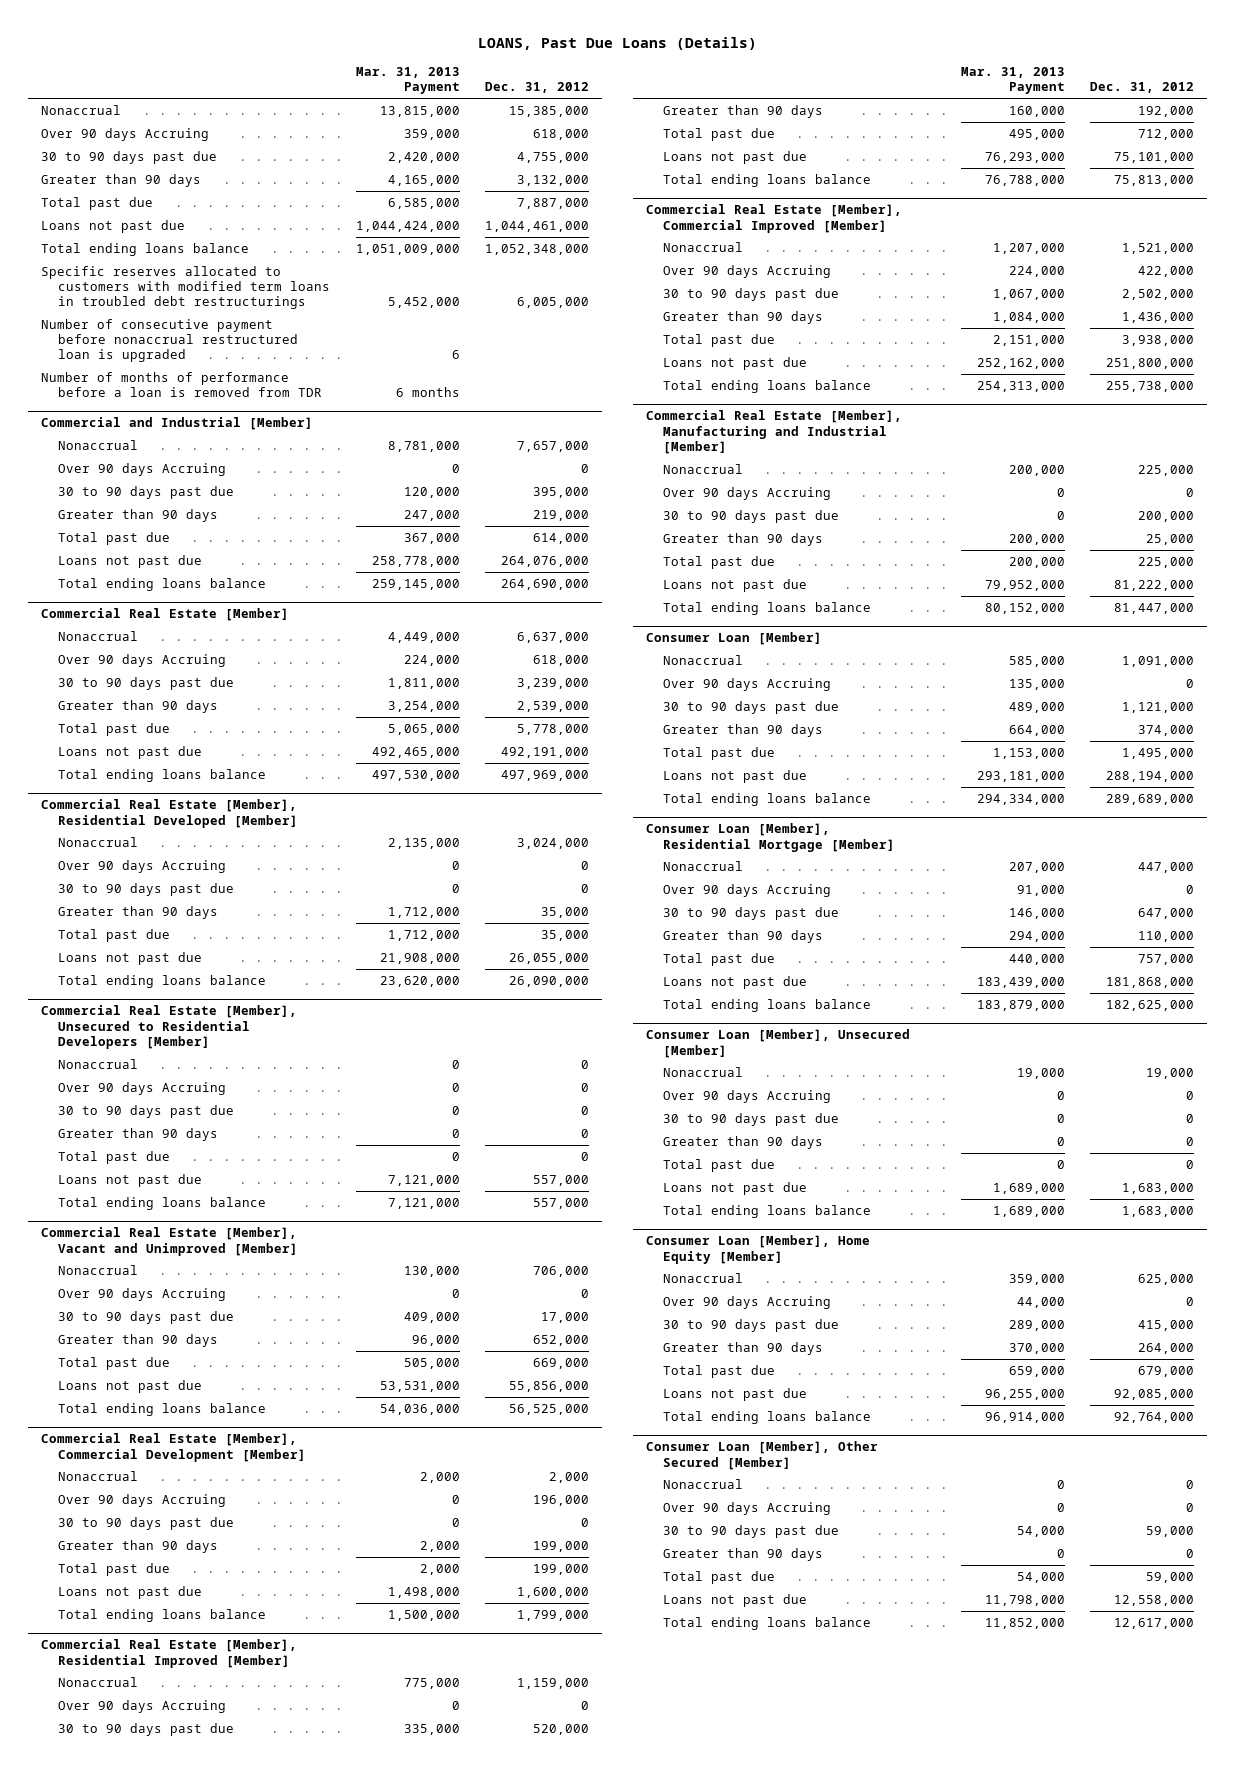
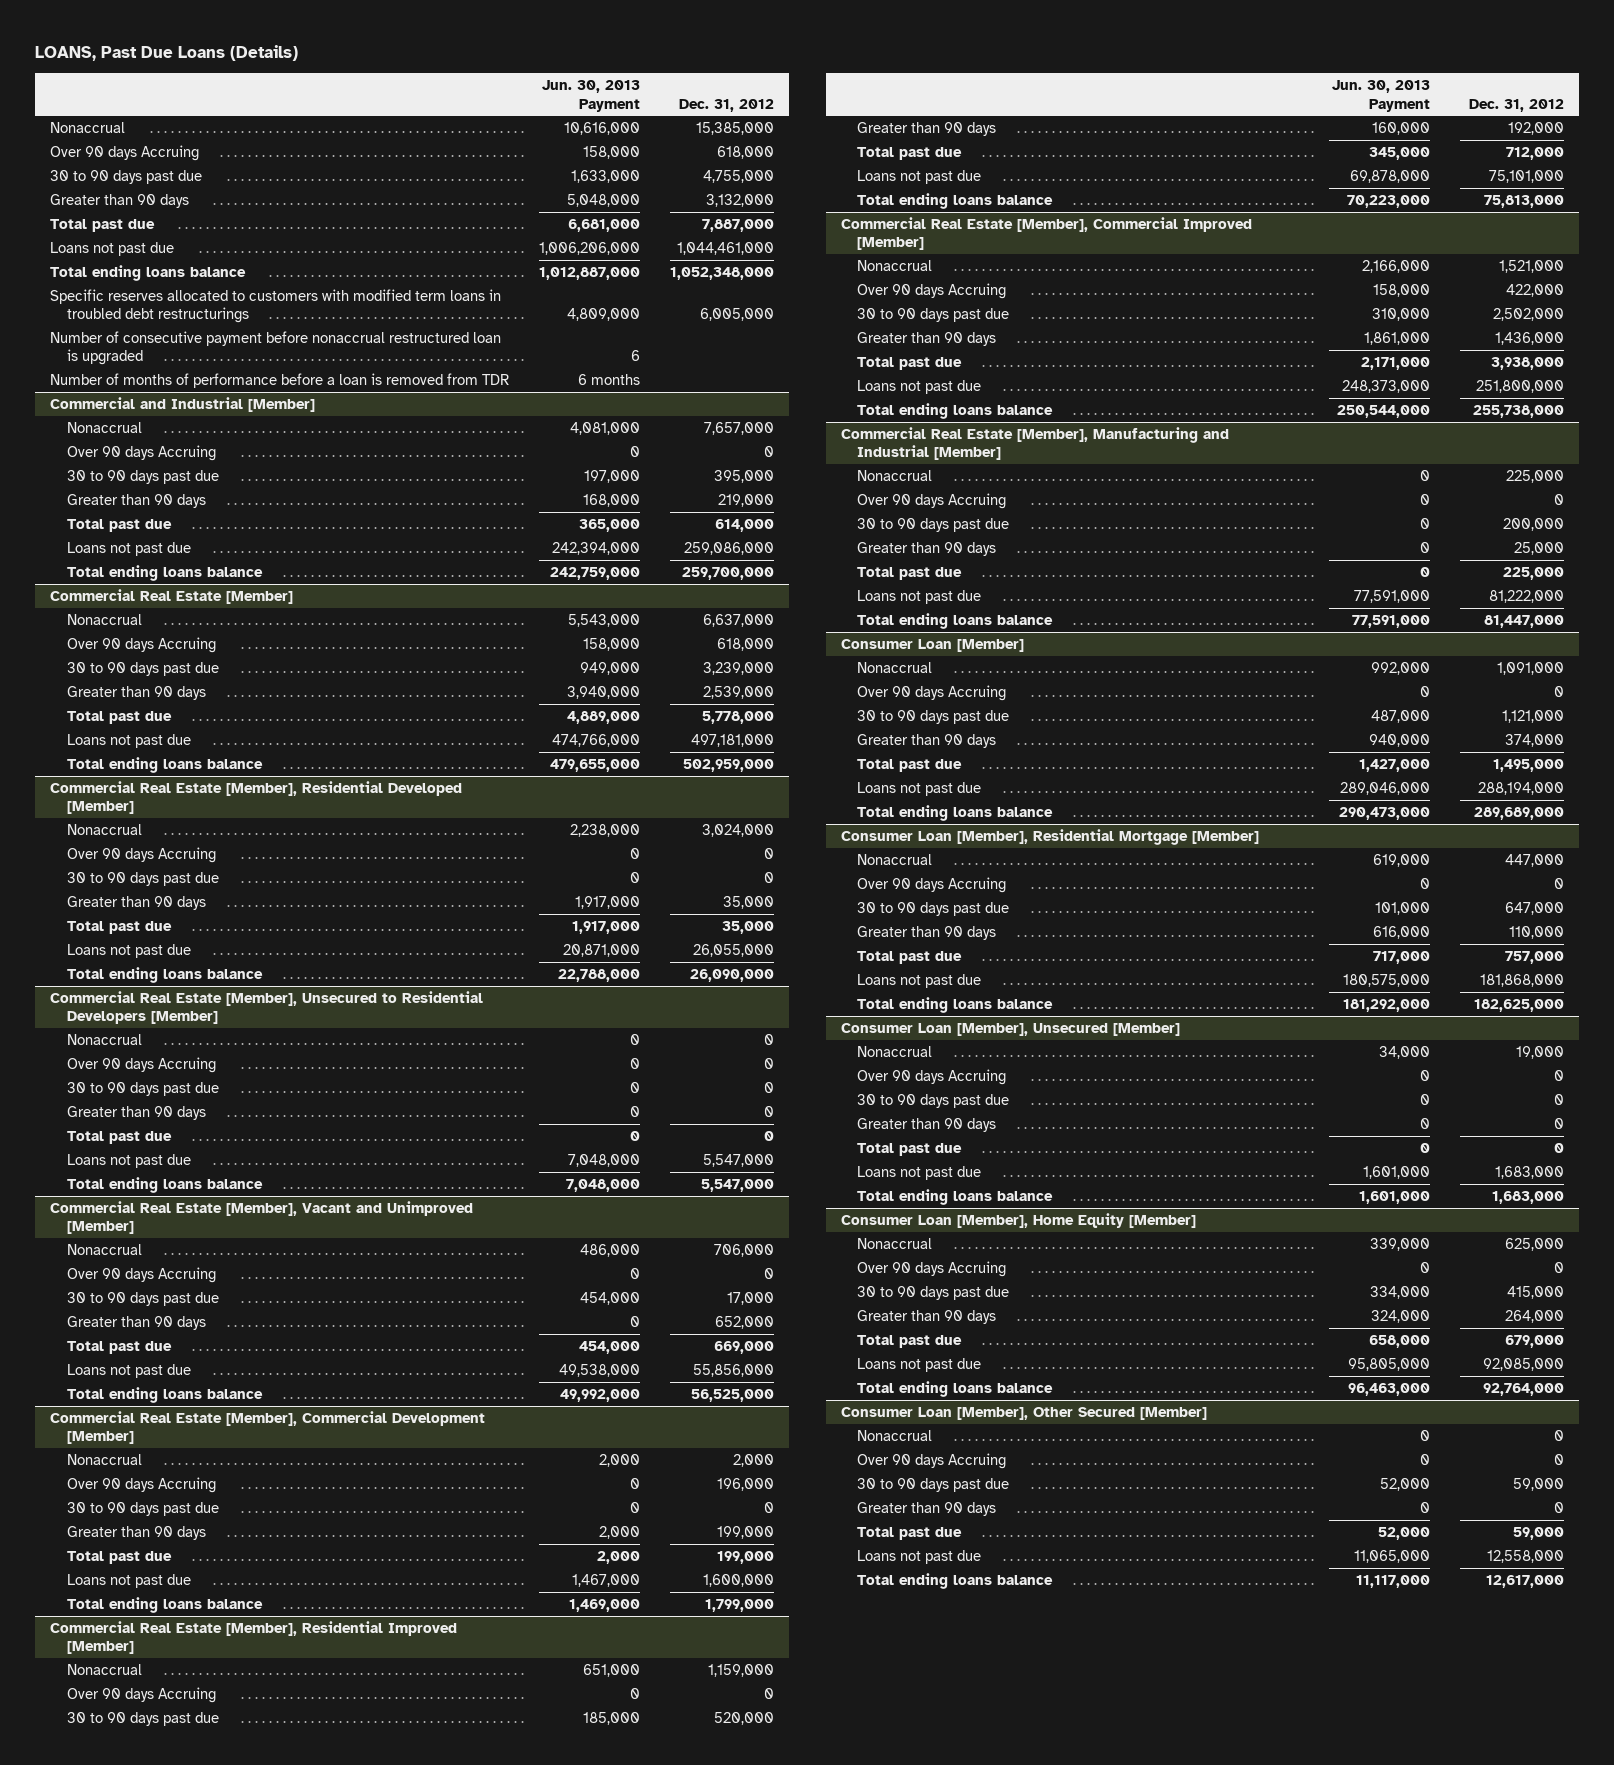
[355,66,460,95] Mar. 31, 2013 Payment -> none
none -> [542,80,641,112] Jun. 30, 2013 Payment
[501,555,590,567] 264,076,000 -> [683,541,774,555] 259,086,000
[501,578,590,590] 264,690,000 -> [681,566,774,580] 259,700,000
[501,746,590,758] 492,191,000 -> [690,733,774,747] 497,181,000
[501,769,590,781] 497,969,000 -> [682,758,774,772] 502,959,000
[533,1174,590,1186] 557,000 -> [702,1153,774,1167] 5,547,000
[533,1197,590,1209] 557,000 -> [700,1178,774,1192] 5,547,000

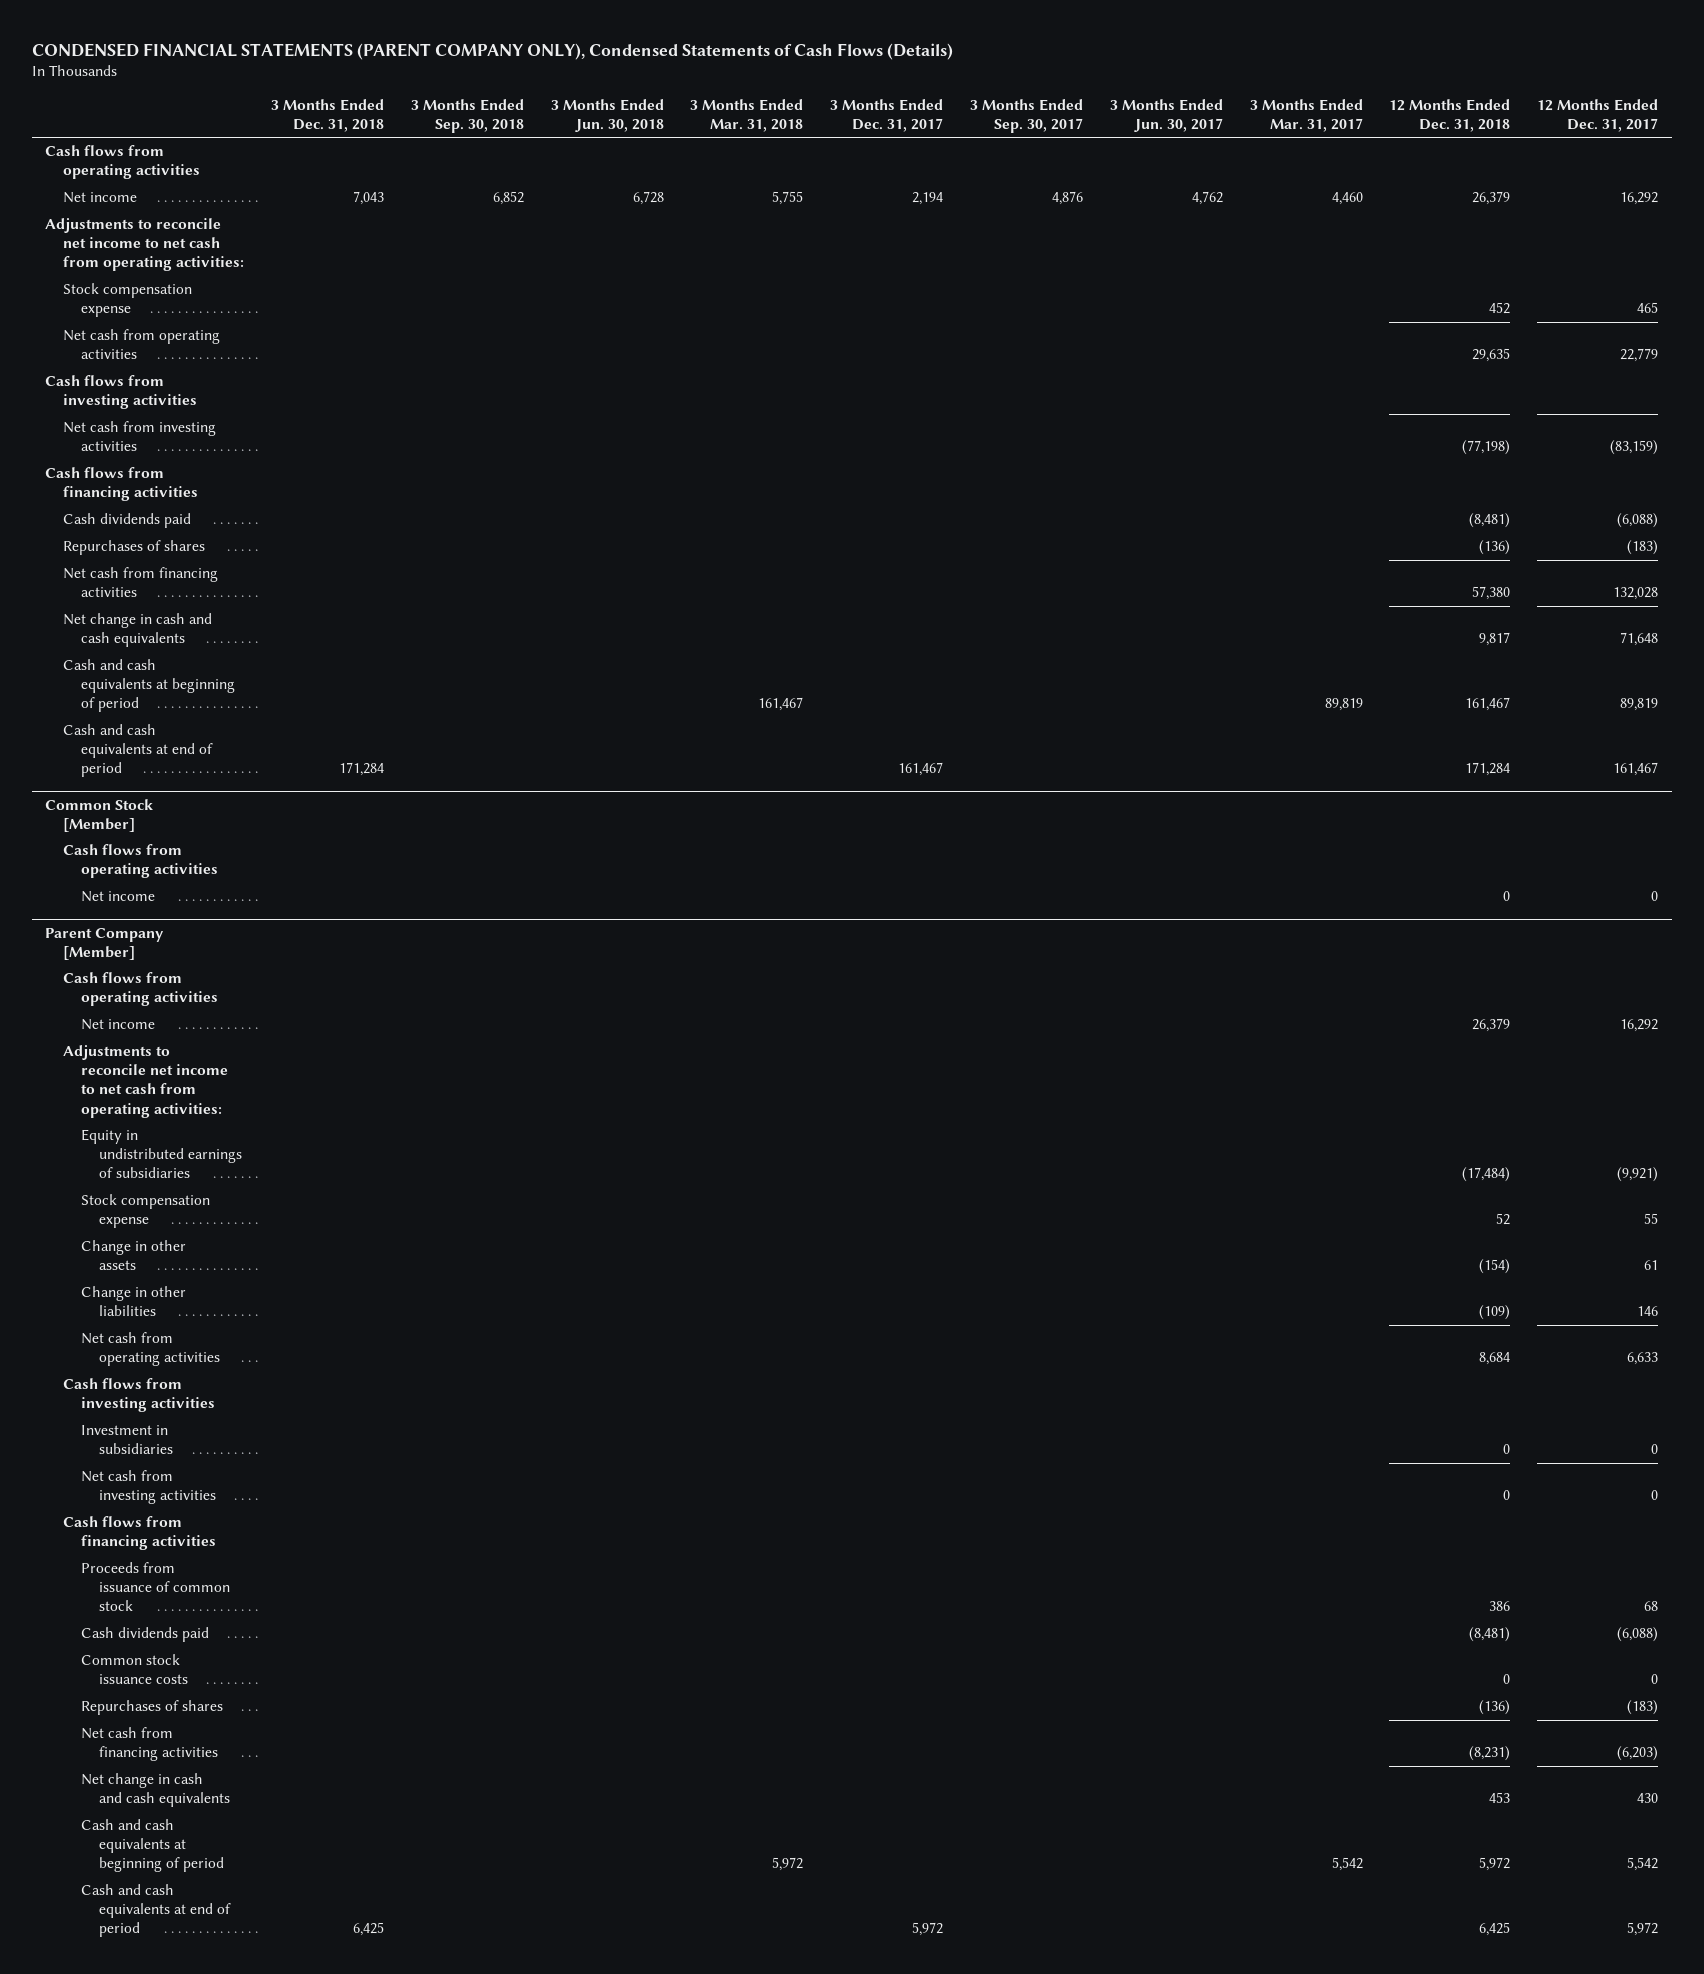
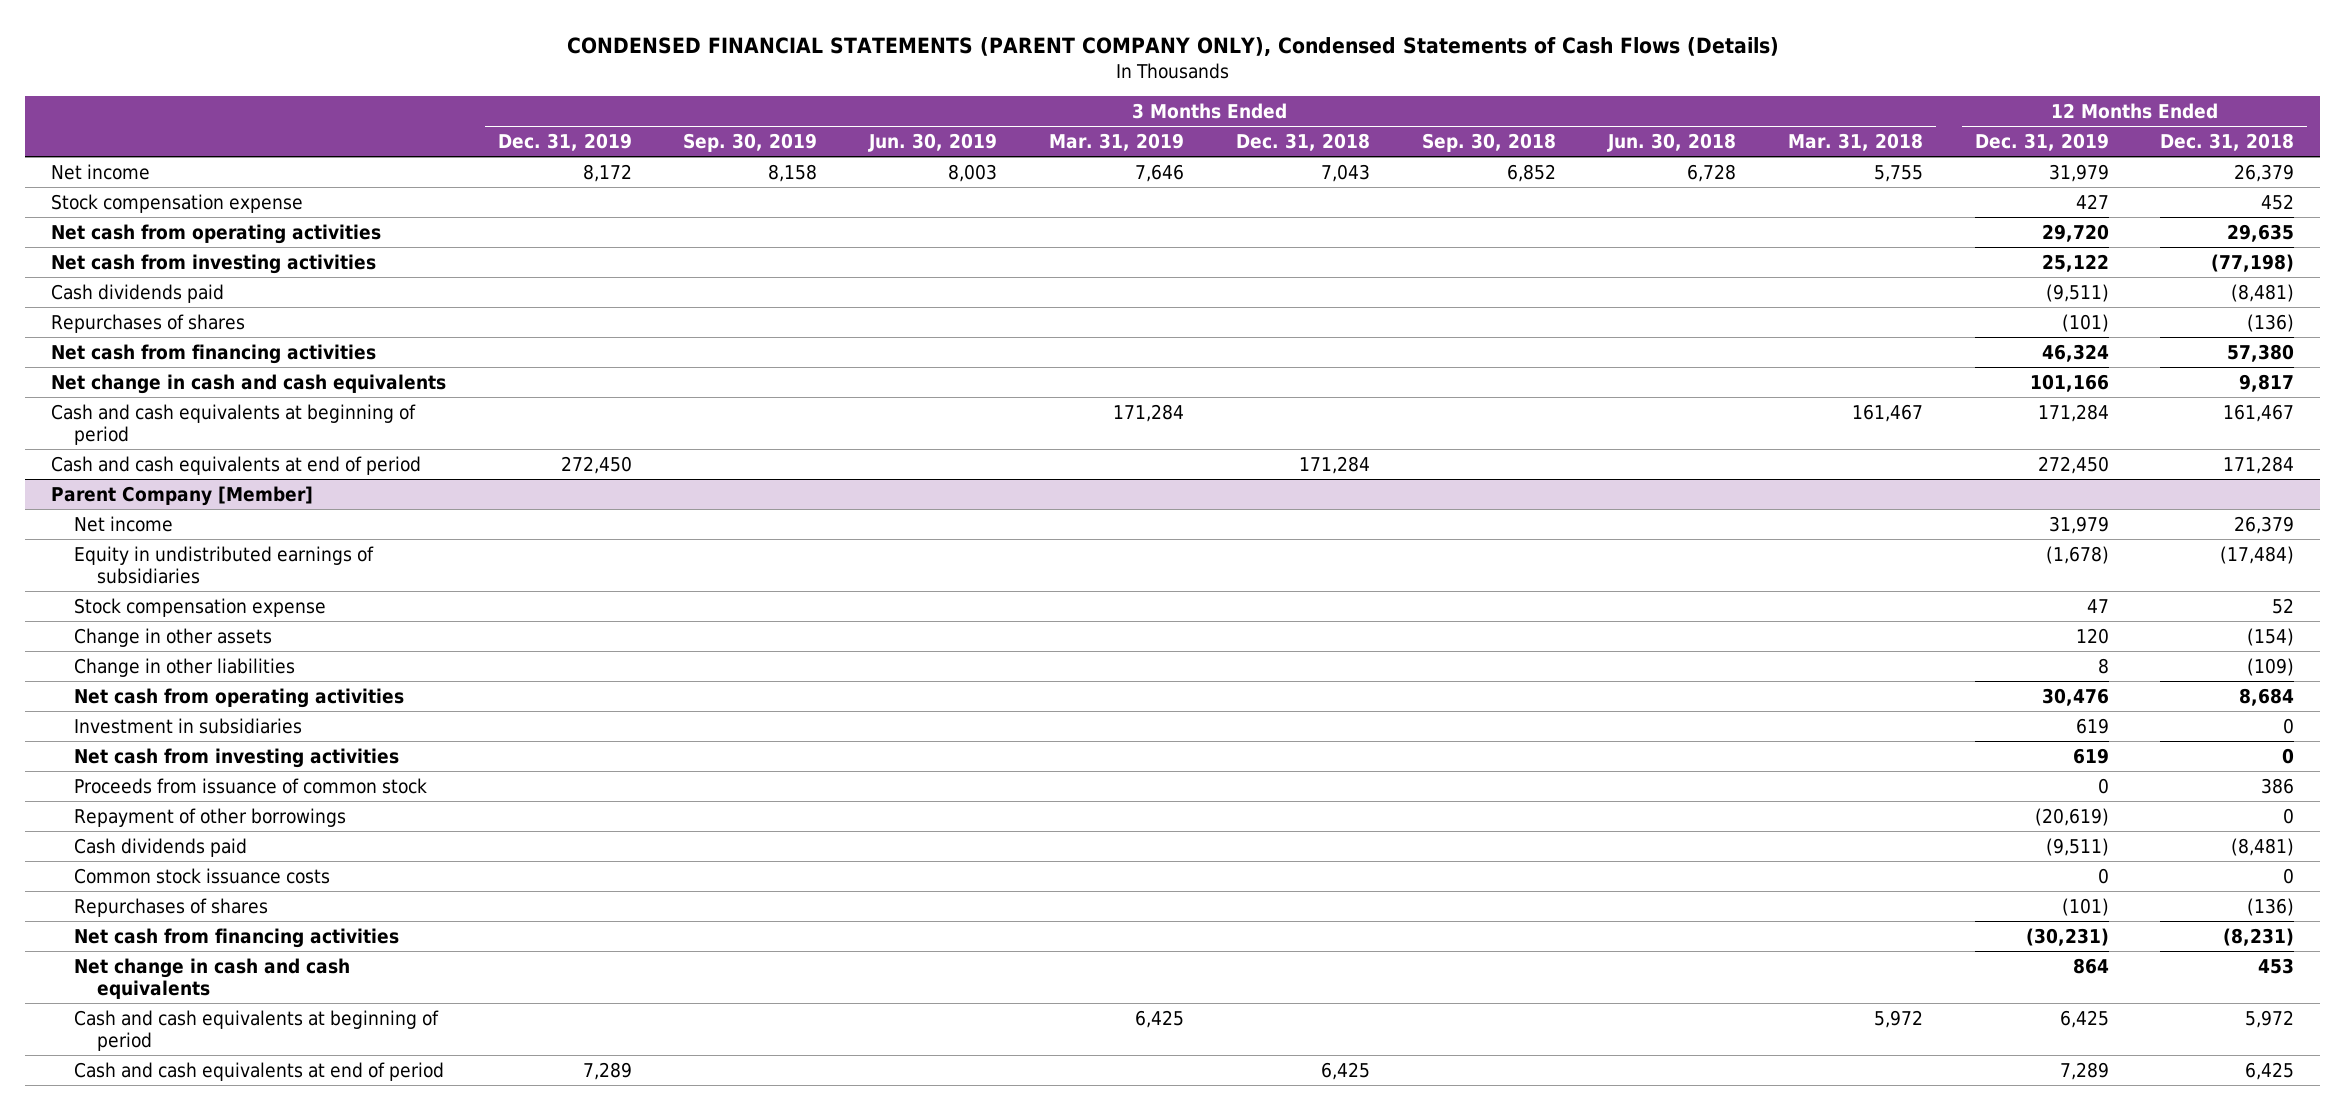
[830,98,944,133] 3 Months Ended Dec. 31, 2017 -> none
[970,98,1084,134] 3 Months Ended Sep. 30, 2017 -> none
[1109,98,1223,133] 3 Months Ended Jun. 30, 2017 -> none
[1249,98,1363,133] 3 Months Ended Mar. 31, 2017 -> none
[1537,98,1659,133] 12 Months Ended Dec. 31, 2017 -> none
none -> [497,132,632,151] Dec. 31, 2019
none -> [683,132,818,152] Sep. 30, 2019
none -> [868,132,998,152] Jun. 30, 2019
none -> [1049,132,1185,151] Mar. 31, 2019
none -> [1974,132,2109,151] Dec. 31, 2019
[45,145,201,180] Cash flows from operating activities -> none
[45,218,245,272] Adjustments to reconcile net income to net cash from operating activities: -> none
[45,375,198,410] Cash flows from investing activities -> none
[45,467,199,502] Cash flows from financing activities -> none
[45,798,154,832] Common Stock [Member] -> none
[63,844,219,879] Cash flows from operating activities -> none
[81,891,156,903] Net income -> none
[63,972,219,1007] Cash flows from operating activities -> none
[63,1045,229,1118] Adjustments to reconcile net income to net cash from operating activities: -> none
[63,1378,216,1413] Cash flows from investing activities -> none
[63,1516,217,1551] Cash flows from financing activities -> none
none -> [74,807,347,827] Repayment of other borrowings

